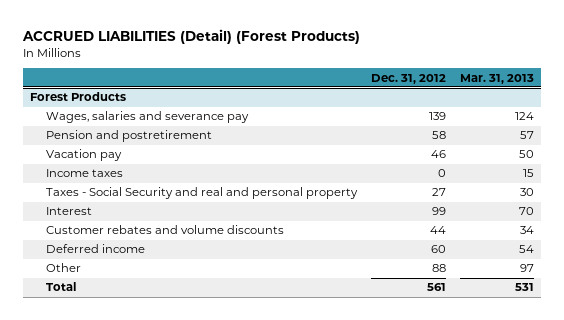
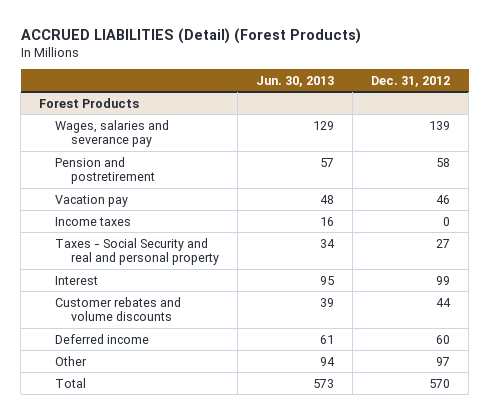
[459,73,534,84] Mar. 31, 2013 -> none
none -> [256,75,335,87] Jun. 30, 2013
[431,264,446,273] 88 -> [436,356,451,366] 97
[426,283,446,292] 561 -> [429,378,451,388] 570

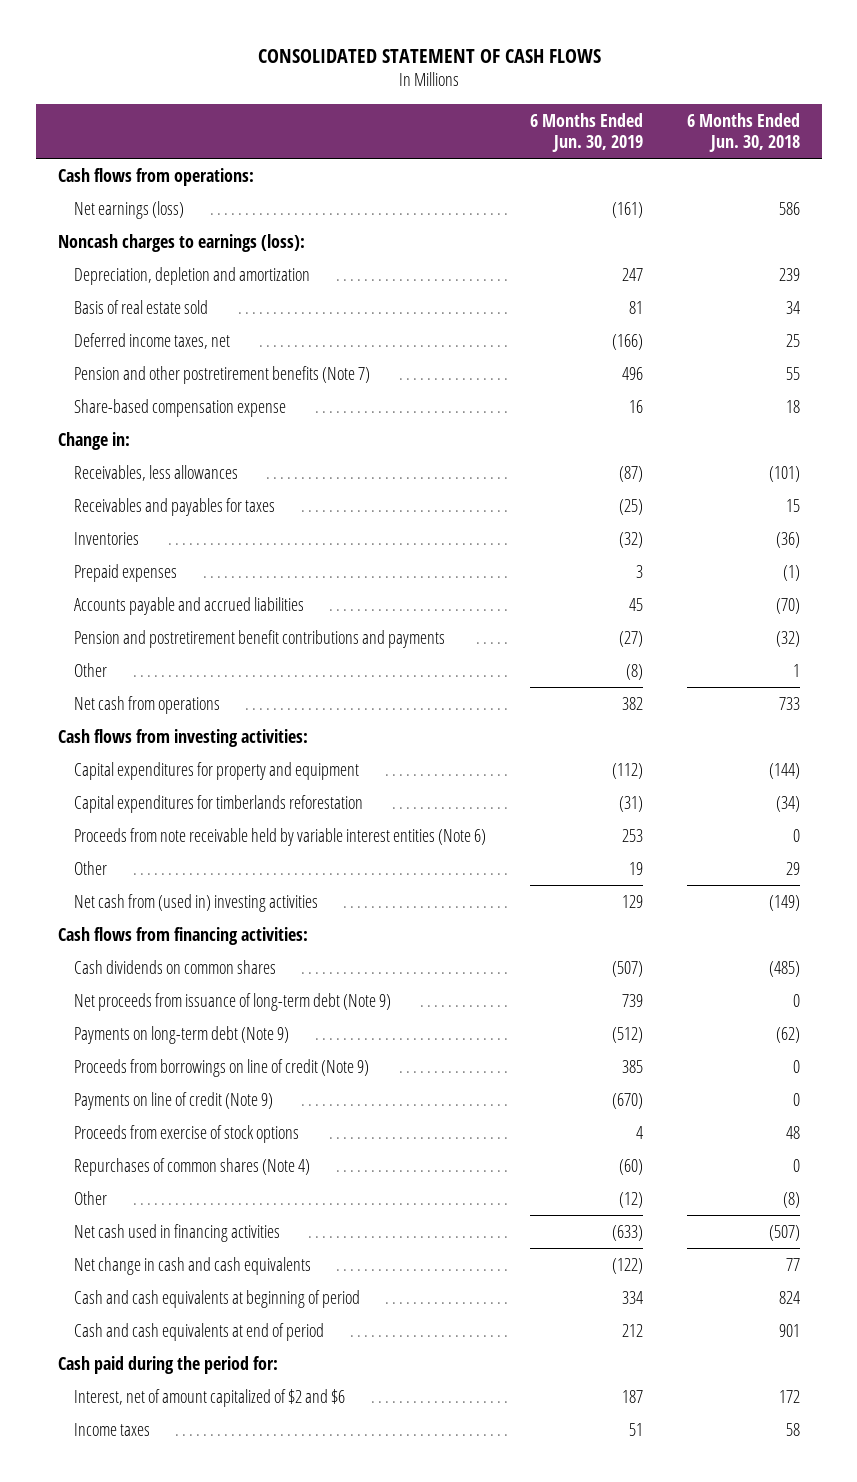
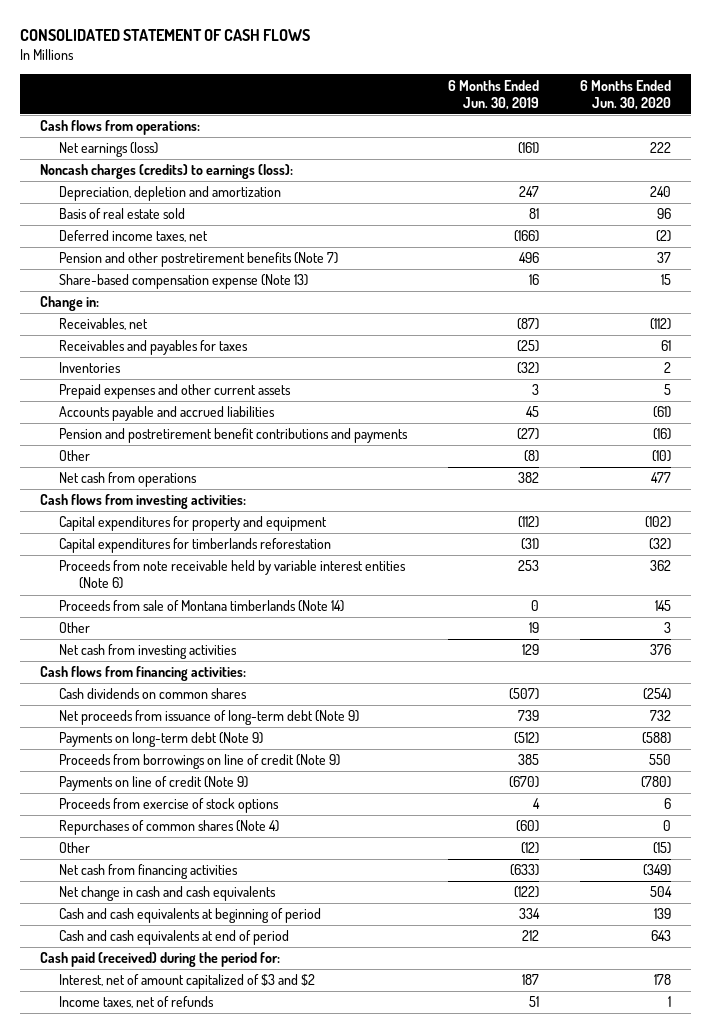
[686,112,800,152] 6 Months Ended Jun. 30, 2018 -> none
none -> [579,79,671,110] 6 Months Ended Jun. 30, 2020
[57,233,305,252] Noncash charges to earnings (loss): -> [39,164,293,180] Noncash charges (credits) to earnings (loss):
[73,398,286,417] Share-based compensation expense -> [59,274,309,290] Share-based compensation expense (Note 13)
[73,464,238,481] Receivables, less allowances -> [59,318,149,331] Receivables, net
[73,563,177,582] Prepaid expenses -> none
none -> [59,384,292,400] Prepaid expenses and other current assets
none -> [59,600,345,613] Proceeds from sale of Montana timberlands (Note 14)
[73,893,318,912] Net cash from (used in) investing activities -> [59,644,238,660] Net cash from investing activities
[73,1223,280,1242] Net cash used in financing activities -> [59,864,239,880] Net cash from financing activities
[57,1355,278,1374] Cash paid during the period for: -> [39,952,280,968] Cash paid (received) during the period for:
[73,1388,345,1407] Interest, net of amount capitalized of $2 and $6 -> [59,974,316,990] Interest, net of amount capitalized of $3 and $2
[73,1422,150,1436] Income taxes -> [59,996,215,1009] Income taxes, net of refunds

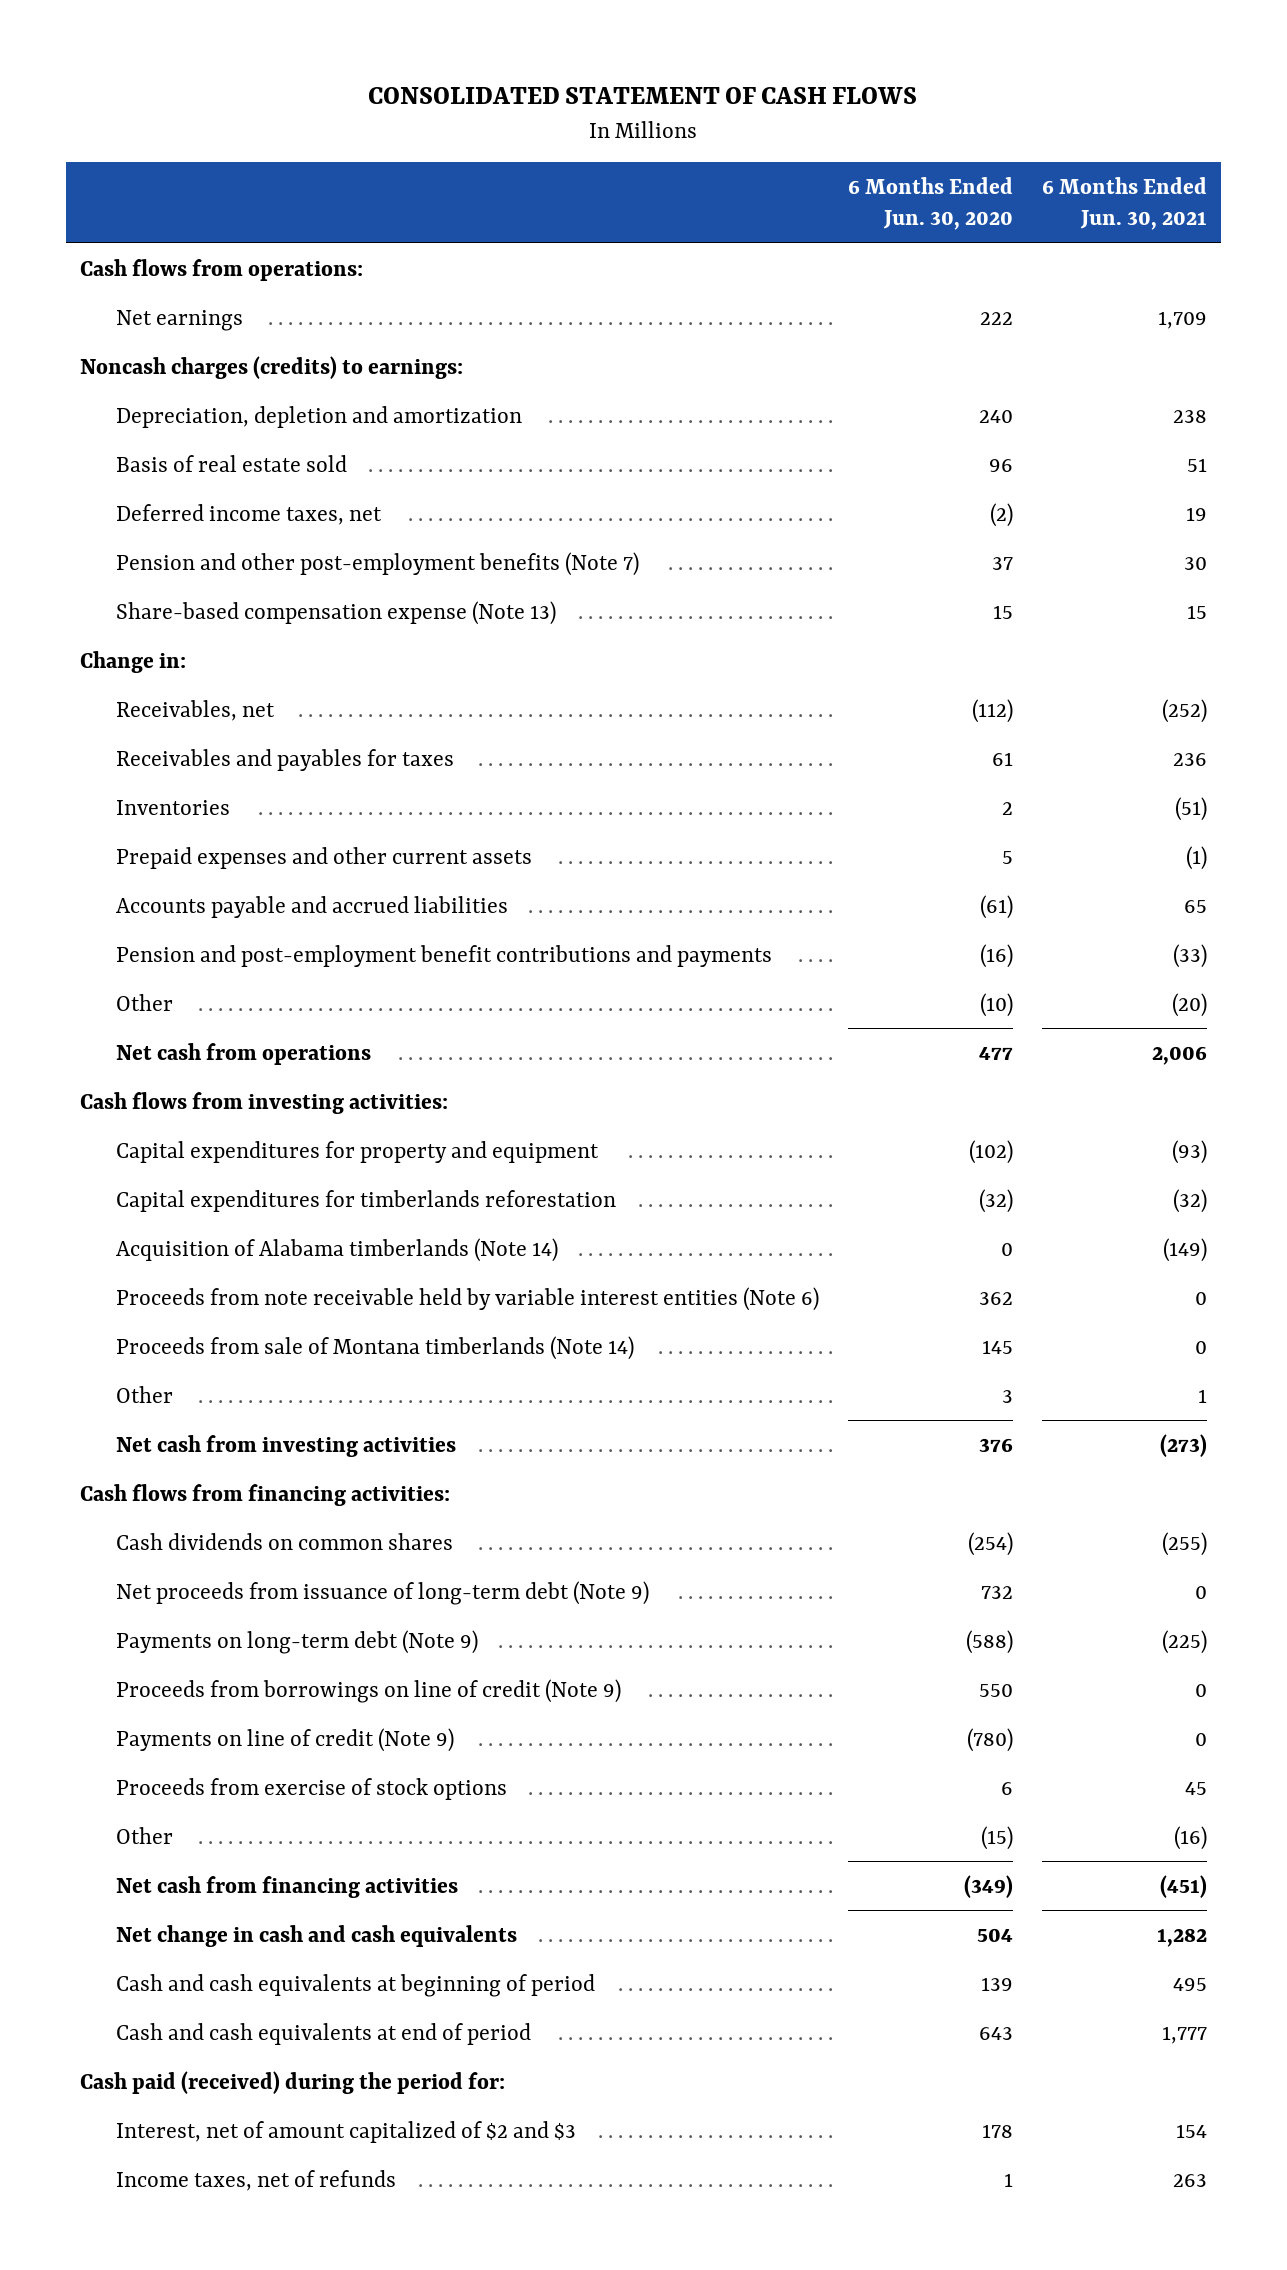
[447,79,539,110] 6 Months Ended Jun. 30, 2019 -> none
none -> [1041,177,1207,231] 6 Months Ended Jun. 30, 2021
[59,142,159,158] Net earnings (loss) -> [115,309,243,331] Net earnings
[39,164,293,180] Noncash charges (credits) to earnings (loss): -> [80,355,464,379] Noncash charges (credits) to earnings:
[59,252,339,268] Pension and other postretirement benefits (Note 7) -> [115,551,639,576] Pension and other post-employment benefits (Note 7)
[59,428,409,444] Pension and postretirement benefit contributions and payments -> [115,944,772,967] Pension and post-employment benefit contributions and payments
none -> [115,1237,558,1262] Acquisition of Alabama timberlands (Note 14)
[59,820,280,836] Repurchases of common shares (Note 4) -> none
[59,974,316,990] Interest, net of amount capitalized of $3 and $2 -> [115,2120,576,2143] Interest, net of amount capitalized of $2 and $3

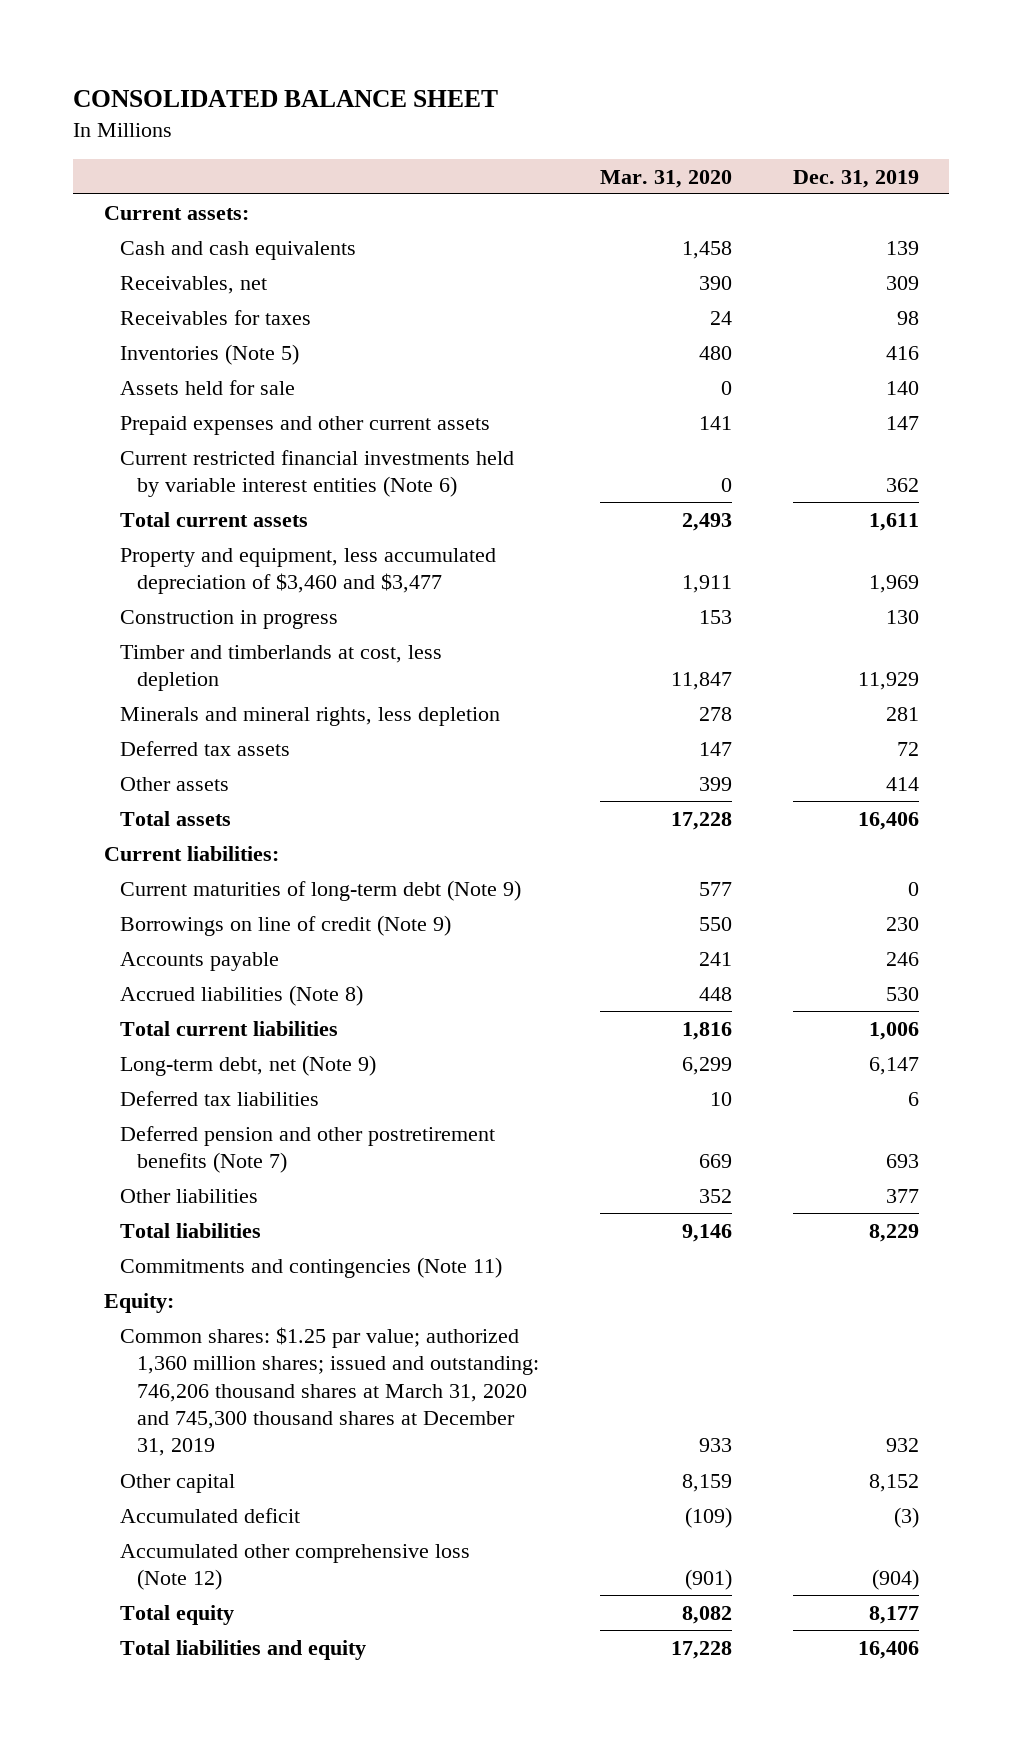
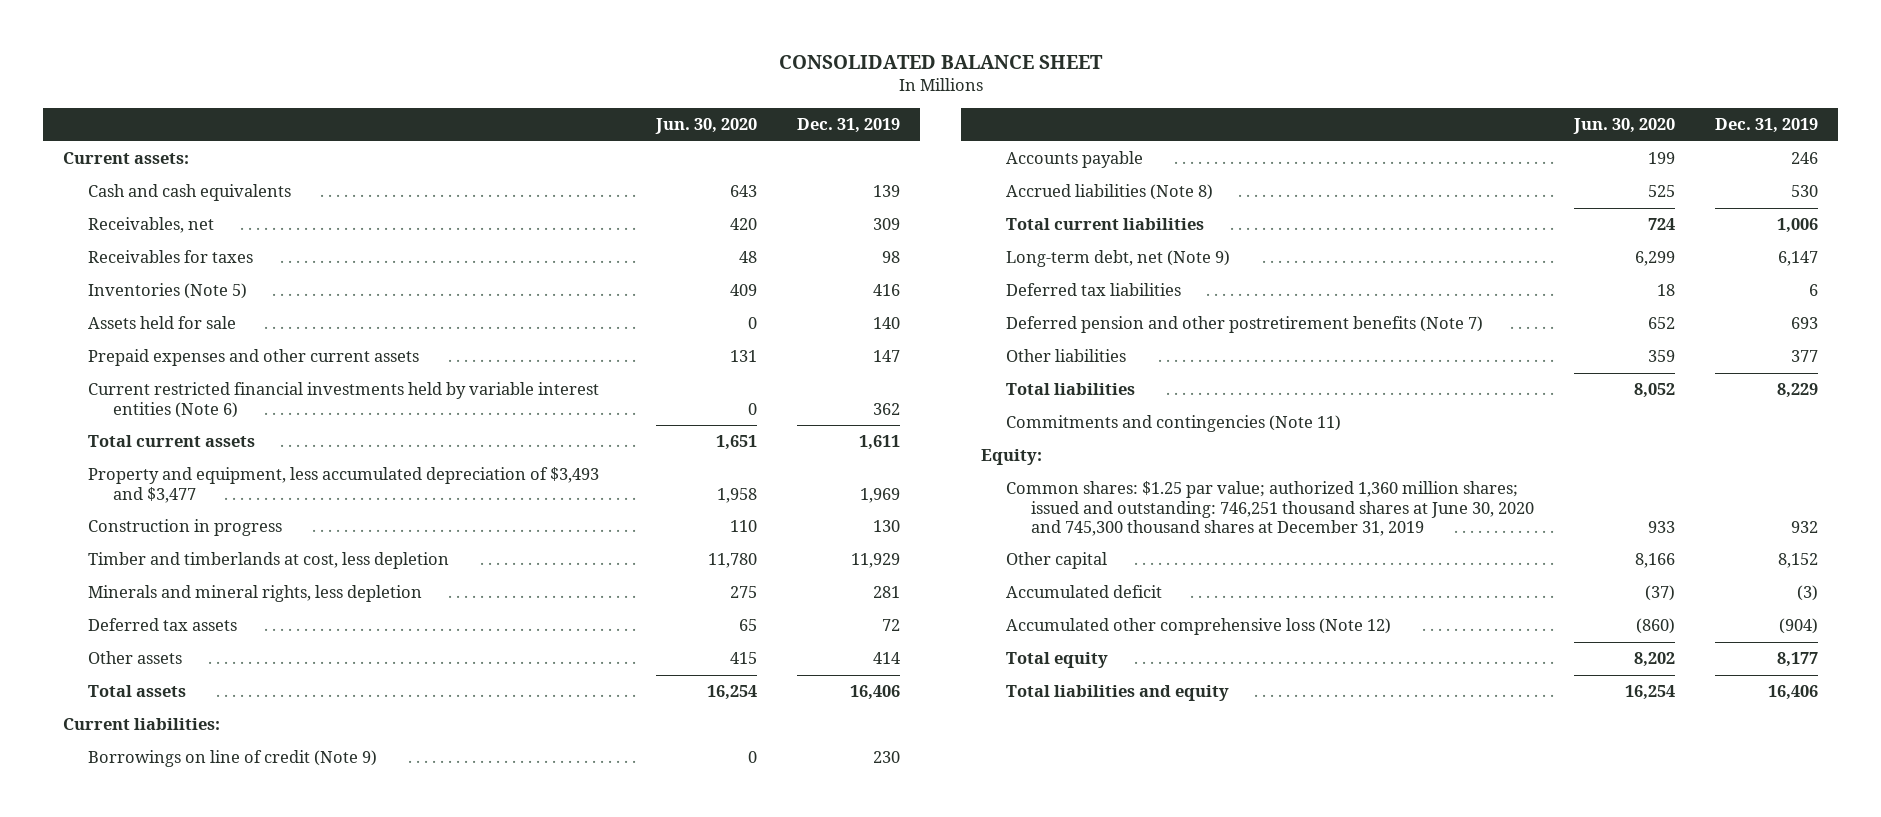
[599,169,732,188] Mar. 31, 2020 -> none
none -> [654,118,757,135] Jun. 30, 2020
[120,547,497,595] Property and equipment, less accumulated depreciation of $3,460 and $3,477 -> [87,467,599,503] Property and equipment, less accumulated depreciation of $3,493 and $3,477
[120,879,522,901] Current maturities of long-term debt (Note 9) -> none
[120,1326,539,1457] Common shares: $1.25 par value; authorized 1,360 million shares; issued and outstanding: 746,206 thousand shares at March 31, 2020 and 745,300 thousand shares at December 31, 2019 -> [1006,481,1535,536] Common shares: $1.25 par value; authorized 1,360 million shares; issued and outstanding: 746,251 thousand shares at June 30, 2020 and 745,300 thousand shares at December 31, 2019

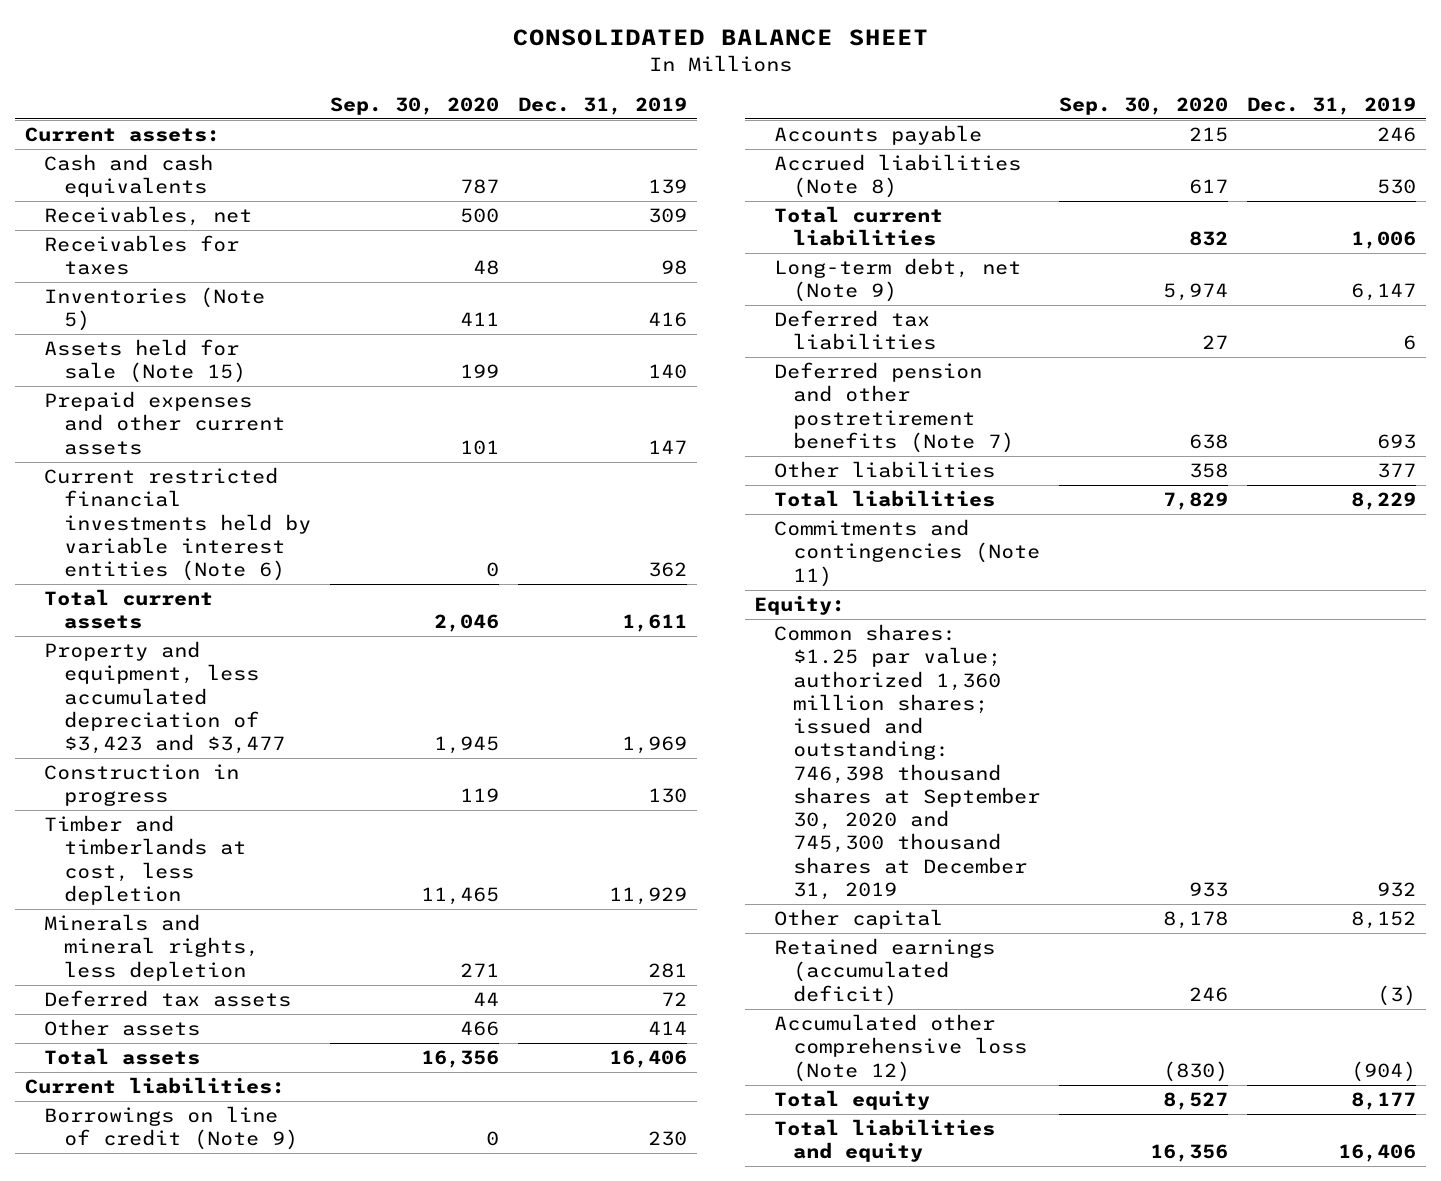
[654,118,757,135] Jun. 30, 2020 -> none
none -> [330,96,500,115] Sep. 30, 2020
[87,316,236,330] Assets held for sale -> [44,339,246,384] Assets held for sale (Note 15)
[87,467,599,503] Property and equipment, less accumulated depreciation of $3,493 and $3,477 -> [44,641,285,755] Property and equipment, less accumulated depreciation of $3,423 and $3,477
[1006,481,1535,536] Common shares: $1.25 par value; authorized 1,360 million shares; issued and outstanding: 746,251 thousand shares at June 30, 2020 and 745,300 thousand shares at December 31, 2019 -> [773,624,1041,900] Common shares: $1.25 par value; authorized 1,360 million shares; issued and outstanding: 746,398 thousand shares at September 30, 2020 and 745,300 thousand shares at December 31, 2019
[1006,585,1163,599] Accumulated deficit -> [773,938,995,1006] Retained earnings (accumulated deficit)

